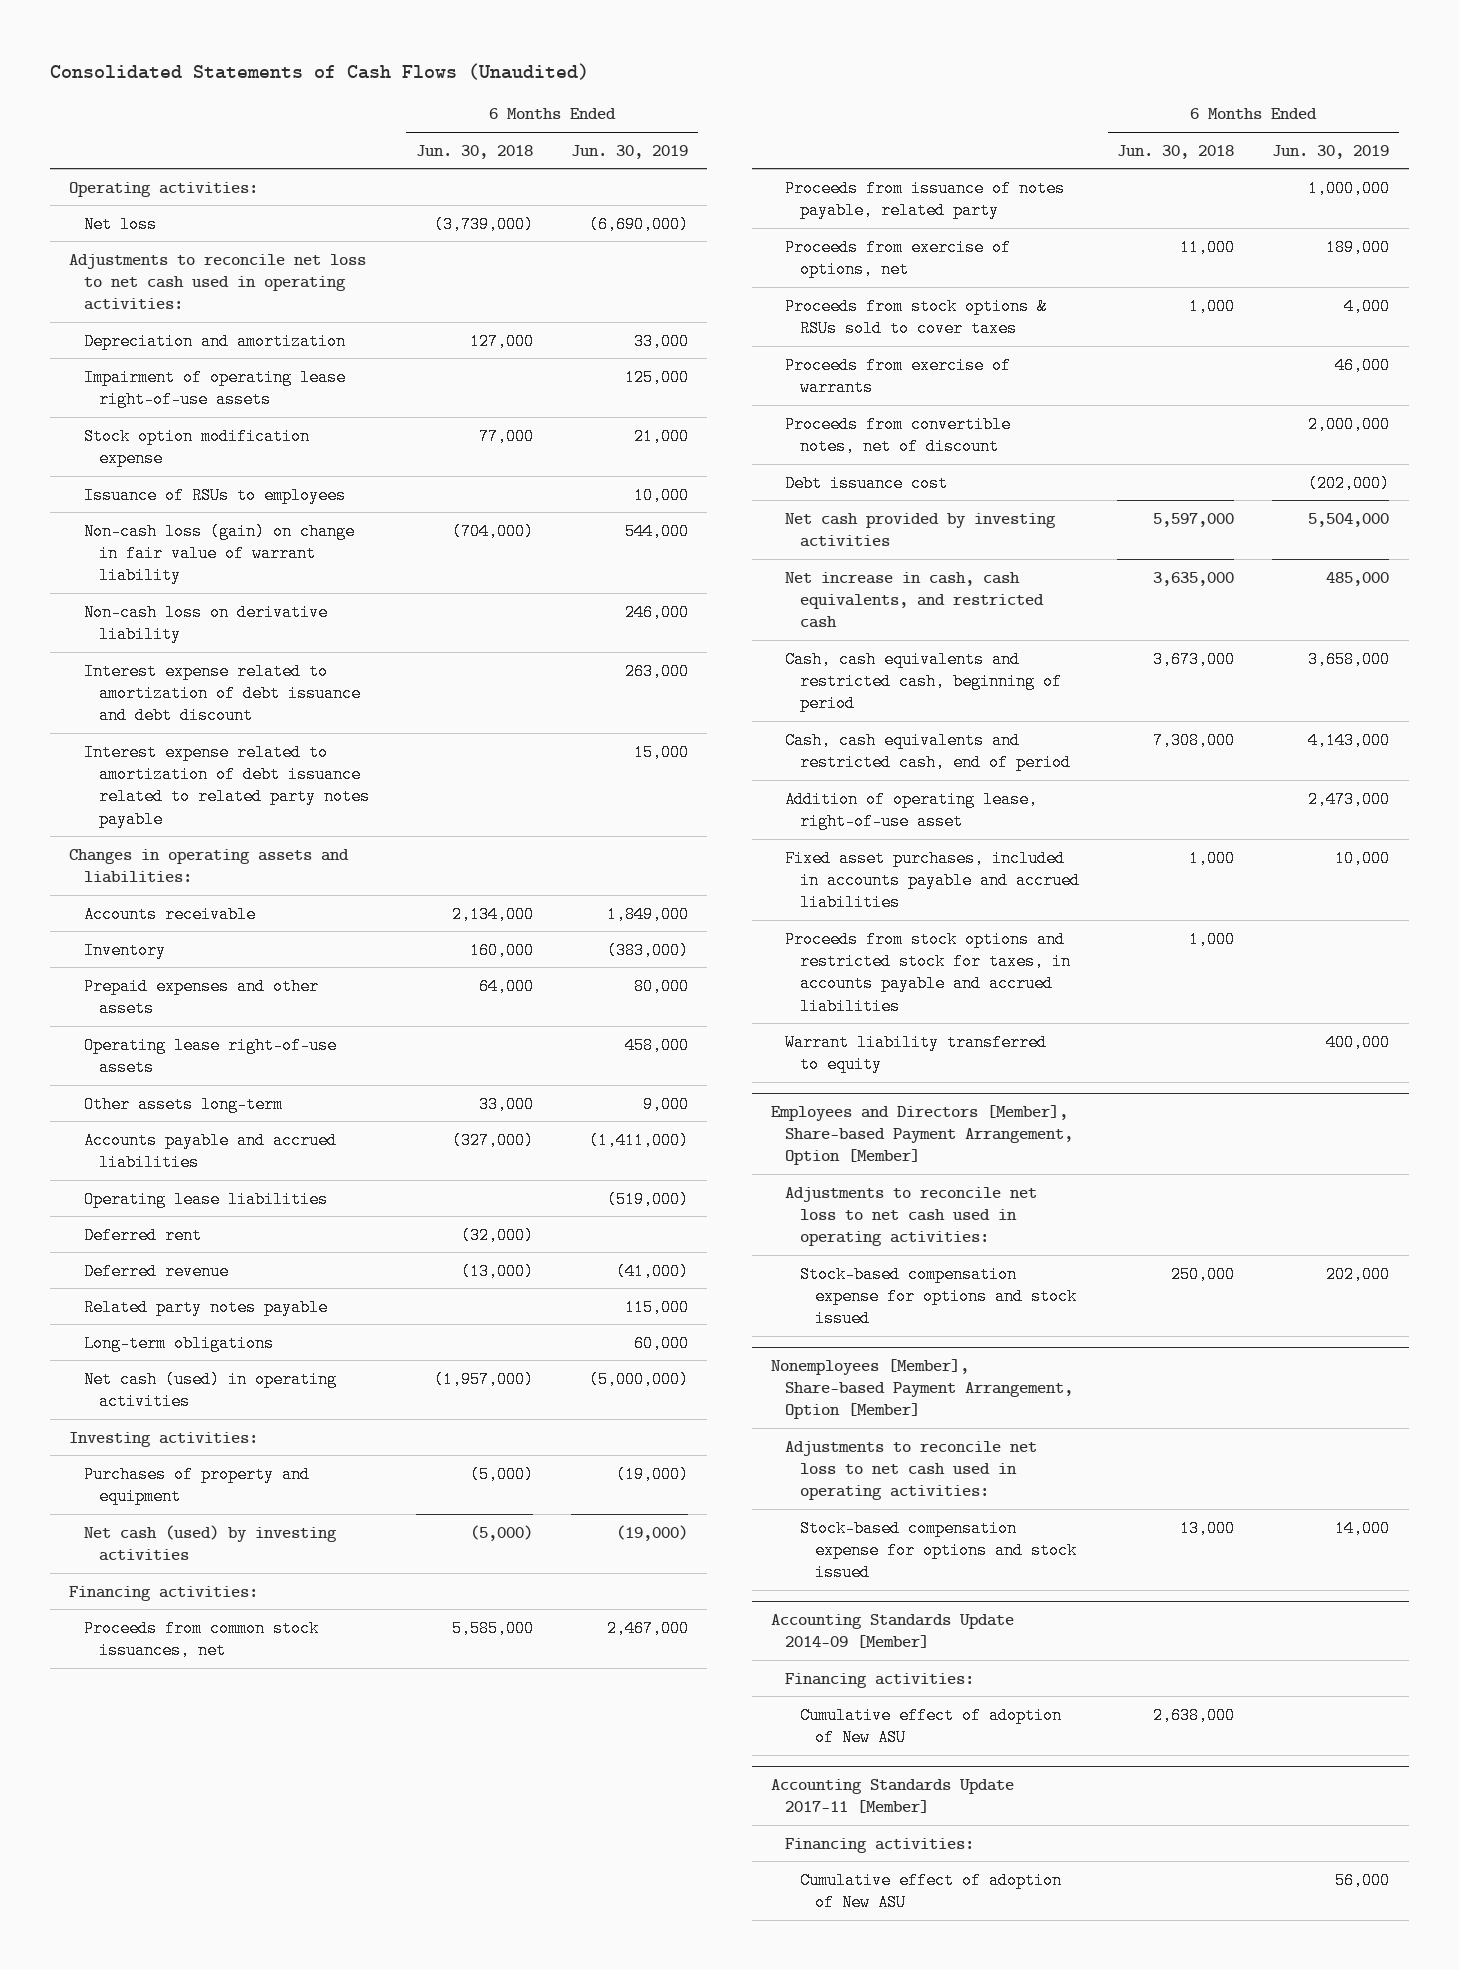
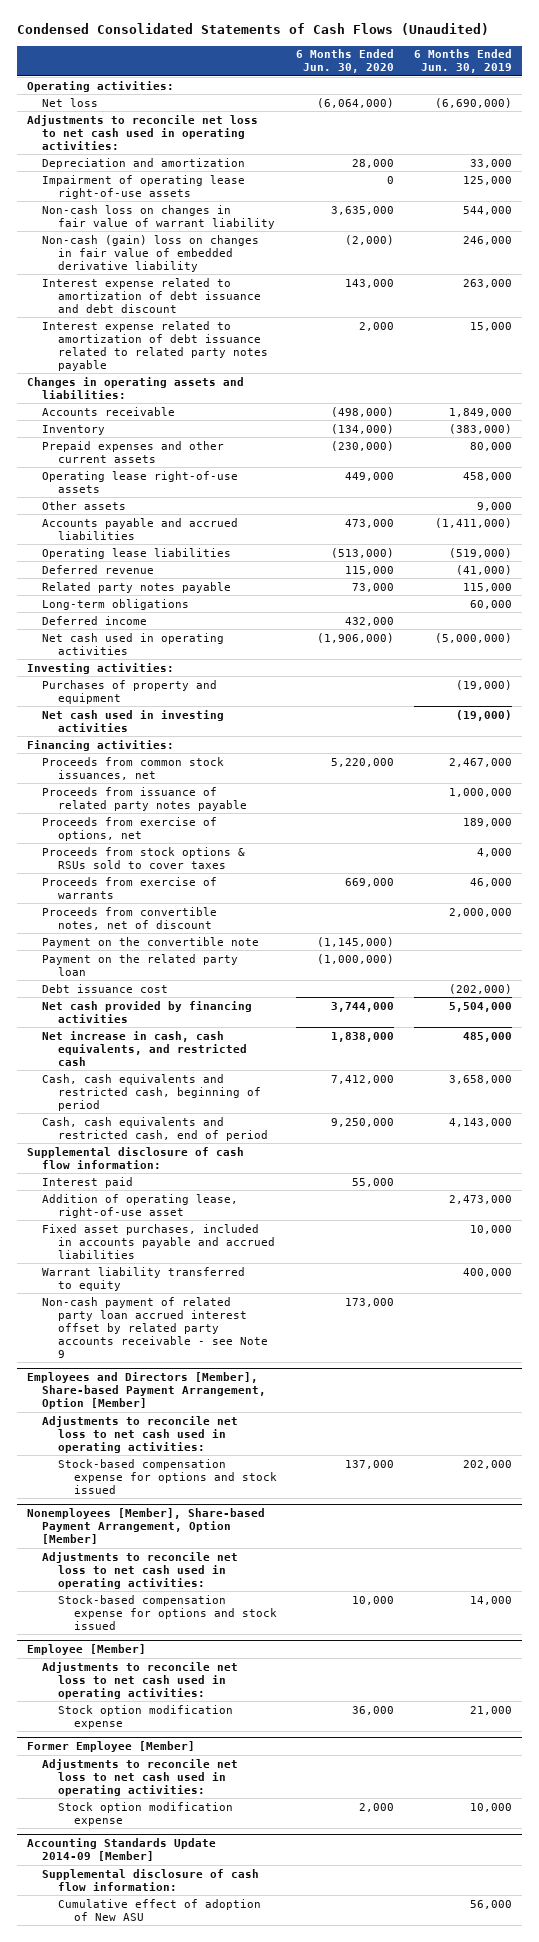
[50,63,590,81] Consolidated Statements of Cash Flows (Unaudited) -> [17,23,490,36] Condensed Consolidated Statements of Cash Flows (Unaudited)
[415,144,533,159] Jun. 30, 2018 -> none
none -> [296,49,395,74] 6 Months Ended Jun. 30, 2020
[84,427,311,467] Stock option modification expense -> none
[84,486,347,504] Issuance of RSUs to employees -> none
[84,522,356,585] Non-cash loss (gain) on change in fair value of warrant liability -> [42,204,276,229] Non-cash loss on changes in fair value of warrant liability
[84,603,329,643] Non-cash loss on derivative liability -> [42,234,260,272] Non-cash (gain) loss on changes in fair value of embedded derivative liability
[84,977,320,1017] Prepaid expenses and other assets -> [42,440,225,463] Prepaid expenses and other current assets
[84,1095,284,1113] Other assets long-term -> [42,500,127,510] Other assets
[84,1226,203,1244] Deferred rent -> none
none -> [42,615,148,625] Deferred income
[84,1370,338,1410] Net cash (used) in operating activities -> [42,632,225,655] Net cash used in operating activities
[84,1524,338,1561] Net cash (used) by investing activities -> [42,709,225,732] Net cash used in investing activities
[785,179,1066,219] Proceeds from issuance of notes payable, related party -> [42,786,248,811] Proceeds from issuance of related party notes payable
none -> [42,936,260,948] Payment on the convertible note
none -> [42,953,239,976] Payment on the related party loan
[785,512,1057,547] Net cash provided by investing activities -> [42,1000,253,1023] Net cash provided by financing activities
none -> [26,1146,244,1169] Supplemental disclosure of cash flow information:
none -> [42,1176,134,1188] Interest paid
[785,930,1072,1015] Proceeds from stock options and restricted stock for taxes, in accounts payable and accrued liabilities -> none
none -> [42,1296,269,1358] Non-cash payment of related party loan accrued interest offset by related party accounts receivable - see Note 9
none -> [26,1644,146,1656] Employee [Member]
none -> [42,1661,239,1699] Adjustments to reconcile net loss to net cash used in operating activities:
none -> [58,1704,234,1729] Stock option modification expense
none -> [26,1741,195,1753] Former Employee [Member]
none -> [42,1758,239,1796] Adjustments to reconcile net loss to net cash used in operating activities:
none -> [58,1801,234,1826] Stock option modification expense
[785,1672,975,1688] Financing activities: -> none
[800,1706,1063,1746] Cumulative effect of adoption of New ASU -> none
[770,1778,1014,1814] Accounting Standards Update 2017-11 [Member] -> none
[785,1837,975,1853] Financing activities: -> none
none -> [42,1868,260,1891] Supplemental disclosure of cash flow information:

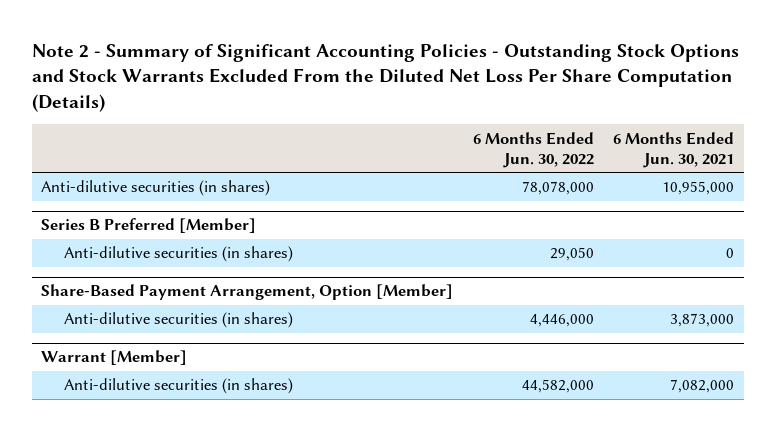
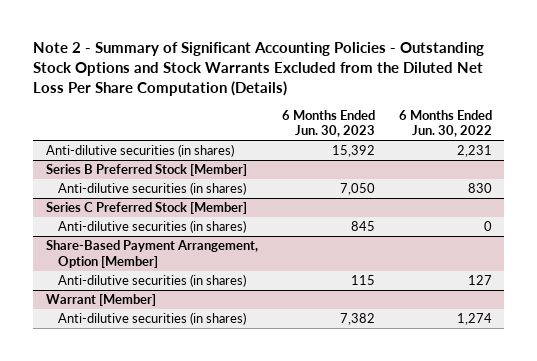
[31,43,739,112] Note 2 - Summary of Significant Accounting Policies - Outstanding Stock Options and Stock Warrants Excluded From the Diluted Net Loss Per Share Computation (Details) -> [33,42,485,96] Note 2 - Summary of Significant Accounting Policies - Outstanding Stock Options and Stock Warrants Excluded from the Diluted Net Loss Per Share Computation (Details)
[613,131,735,168] 6 Months Ended Jun. 30, 2021 -> none
none -> [281,109,375,138] 6 Months Ended Jun. 30, 2023
[521,181,594,196] 78,078,000 -> [456,145,492,158] 2,231
[41,218,257,234] Series B Preferred [Member] -> [45,164,247,177] Series B Preferred Stock [Member]
[549,247,594,262] 29,050 -> [467,183,492,194] 830
none -> [45,202,247,215] Series C Preferred Stock [Member]
none -> [58,220,247,234] Anti-dilutive securities (in shares)
[529,314,594,328] 4,446,000 -> [467,275,492,286] 127
[521,379,594,394] 44,582,000 -> [456,313,492,326] 1,274

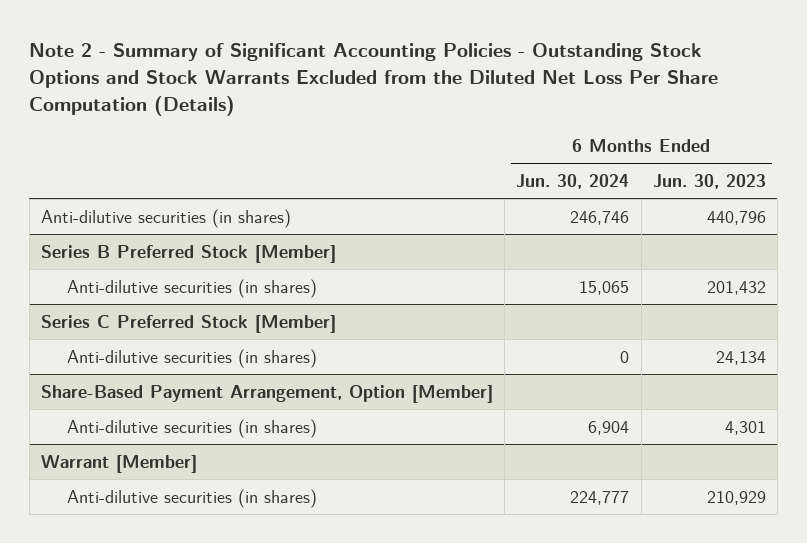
[398,109,492,138] 6 Months Ended Jun. 30, 2022 -> none
none -> [516,173,630,189] Jun. 30, 2024
[331,145,375,158] 15,392 -> [706,210,766,225] 440,796
[339,183,375,196] 7,050 -> [706,280,766,295] 201,432
[350,221,375,232] 845 -> [715,350,766,365] 24,134
[350,275,375,286] 115 -> [724,420,766,435] 4,301
[339,313,375,326] 7,382 -> [706,490,766,505] 210,929

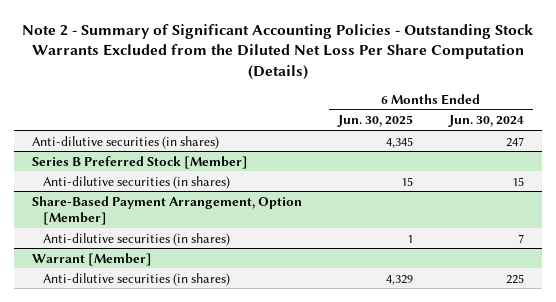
[29,42,719,117] Note 2 - Summary of Significant Accounting Policies - Outstanding Stock Options and Stock Warrants Excluded from the Diluted Net Loss Per Share Computation (Details) -> [22,23,534,81] Note 2 - Summary of Significant Accounting Policies - Outstanding Stock Warrants Excluded from the Diluted Net Loss Per Share Computation (Details)
[652,173,766,189] Jun. 30, 2023 -> none
none -> [337,115,414,128] Jun. 30, 2025
[570,210,630,225] 246,746 -> [506,136,525,147] 247
[40,314,336,333] Series C Preferred Stock [Member] -> none
[67,348,318,368] Anti-dilutive securities (in shares) -> none
[579,280,630,295] 15,065 -> [512,176,525,186] 15
[588,420,630,435] 6,904 -> [518,233,525,243] 7
[570,490,630,505] 224,777 -> [506,273,525,284] 225

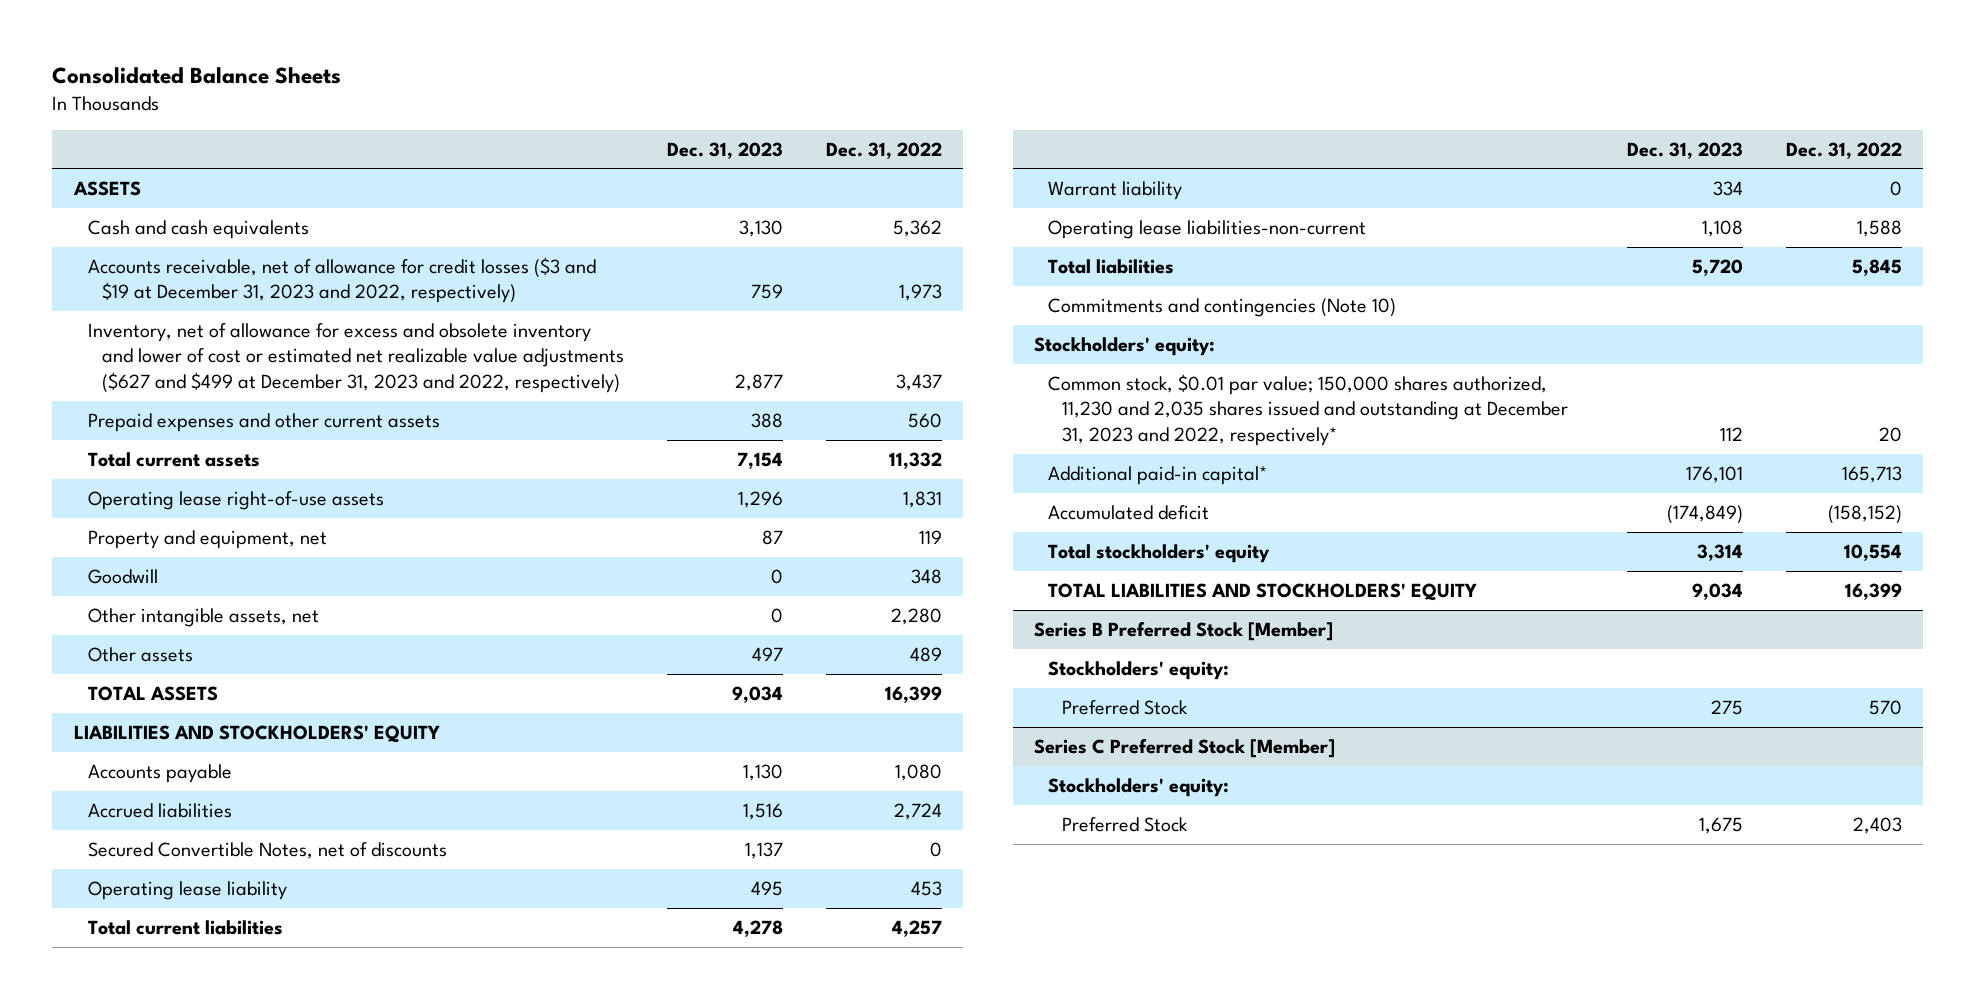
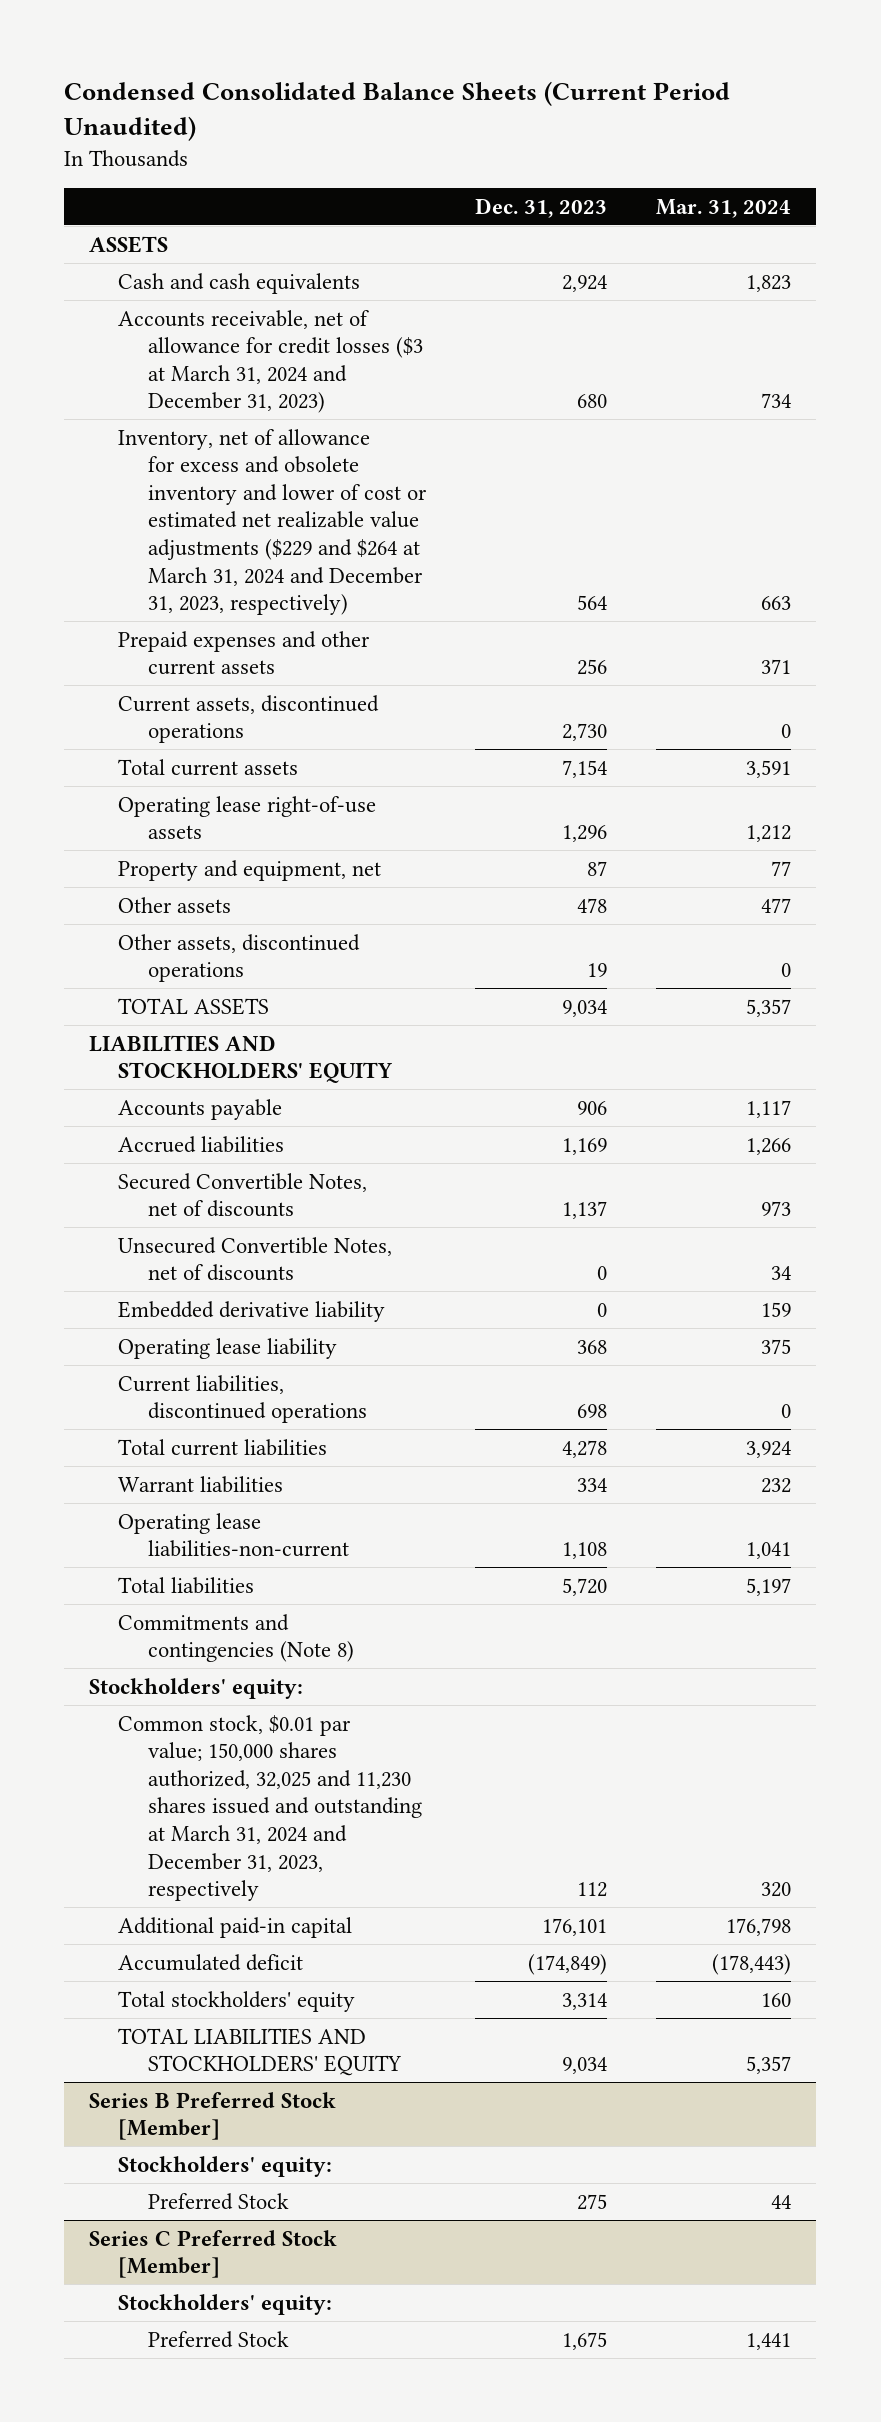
[52,67,342,85] Consolidated Balance Sheets -> [64,80,731,141] Condensed Consolidated Balance Sheets (Current Period Unaudited)
[825,141,942,159] Dec. 31, 2022 -> none
none -> [656,198,792,218] Mar. 31, 2024
[738,219,783,237] 3,130 -> [562,274,608,292] 2,924
[88,256,597,304] Accounts receivable, net of allowance for credit losses ($3 and $19 at December 31, 2023 and 2022, respectively) -> [118,309,423,414] Accounts receivable, net of allowance for credit losses ($3 at March 31, 2024 and December 31, 2023)
[750,284,783,300] 759 -> [577,394,608,409] 680
[88,322,625,393] Inventory, net of allowance for excess and obsolete inventory and lower of cost or estimated net realizable value adjustments ($627 and $499 at December 31, 2023 and 2022, respectively) -> [118,428,427,616] Inventory, net of allowance for excess and obsolete inventory and lower of cost or estimated net realizable value adjustments ($229 and $264 at March 31, 2024 and December 31, 2023, respectively)
[734,373,783,391] 2,877 -> [577,595,608,611] 564
[750,412,783,428] 388 -> [577,659,608,676] 256
none -> [118,694,380,744] Current assets, discontinued operations
[88,568,159,584] Goodwill -> none
[88,607,320,627] Other intangible assets, net -> none
[751,646,783,661] 497 -> [577,897,608,913] 478
none -> [118,933,361,983] Other assets, discontinued operations
[742,763,783,781] 1,130 -> [577,1100,608,1115] 906
[742,802,783,820] 1,516 -> [562,1137,608,1155] 1,169
none -> [118,1236,393,1282] Unsecured Convertible Notes, net of discounts
none -> [118,1300,386,1322] Embedded derivative liability
[750,880,783,896] 495 -> [577,1339,608,1354] 368
none -> [118,1374,367,1424] Current liabilities, discontinued operations
[1048,180,1183,200] Warrant liability -> [118,1475,284,1493] Warrant liabilities
[1048,297,1397,317] Commitments and contingencies (Note 10) -> [118,1613,354,1663] Commitments and contingencies (Note 8)
[1048,373,1569,446] Common stock, $0.01 par value; 150,000 shares authorized, 11,230 and 2,035 shares issued and outstanding at December 31, 2023 and 2022, respectively* -> [118,1714,422,1902] Common stock, $0.01 par value; 150,000 shares authorized, 32,025 and 11,230 shares issued and outstanding at March 31, 2024 and December 31, 2023, respectively
[1048,465,1268,485] Additional paid-in capital* -> [118,1916,353,1938] Additional paid-in capital

